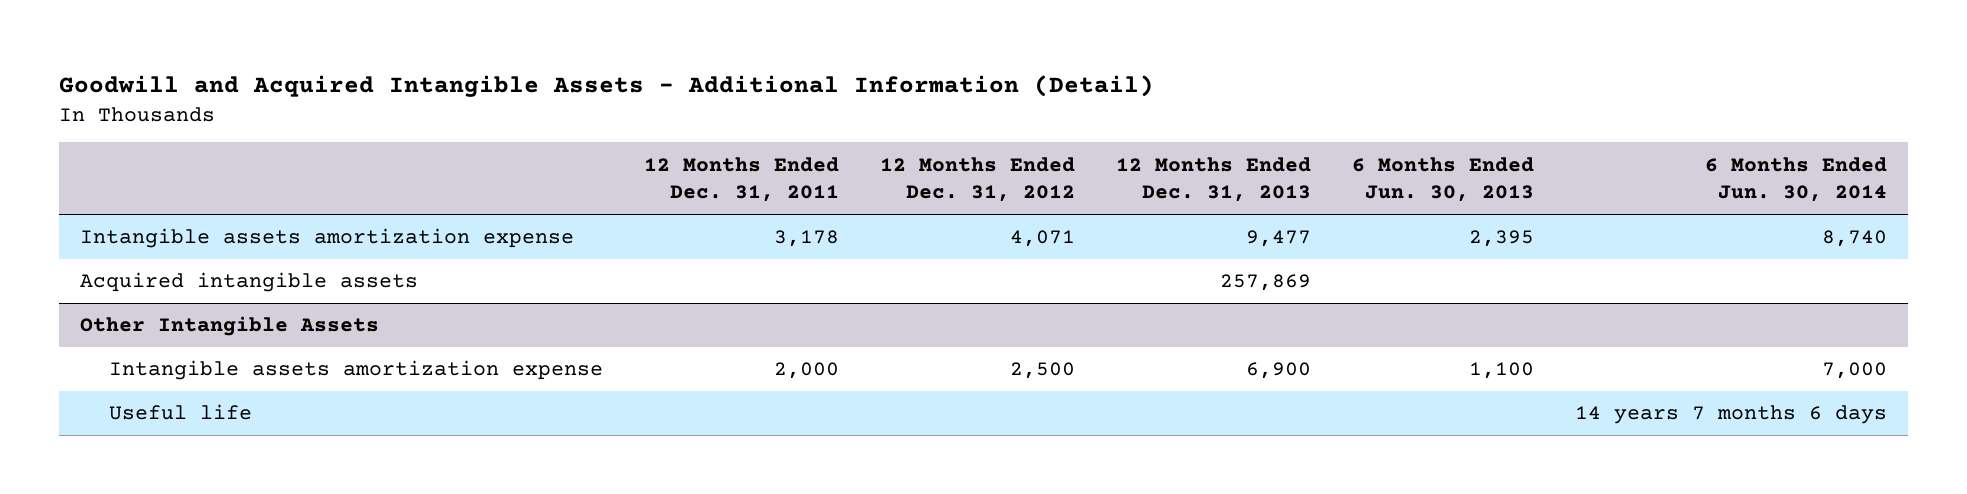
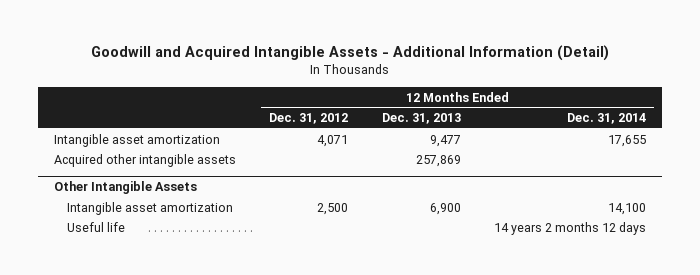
[644,156,840,203] 12 Months Ended Dec. 31, 2011 -> none
[1352,156,1535,203] 6 Months Ended Jun. 30, 2013 -> none
[1705,156,1888,203] 6 Months Ended Jun. 30, 2014 -> none
none -> [566,113,646,125] Dec. 31, 2014
[79,228,574,249] Intangible assets amortization expense -> [54,133,221,147] Intangible asset amortization
[79,272,418,293] Acquired intangible assets -> [54,153,237,167] Acquired other intangible assets
[109,360,604,381] Intangible assets amortization expense -> [66,201,233,215] Intangible asset amortization

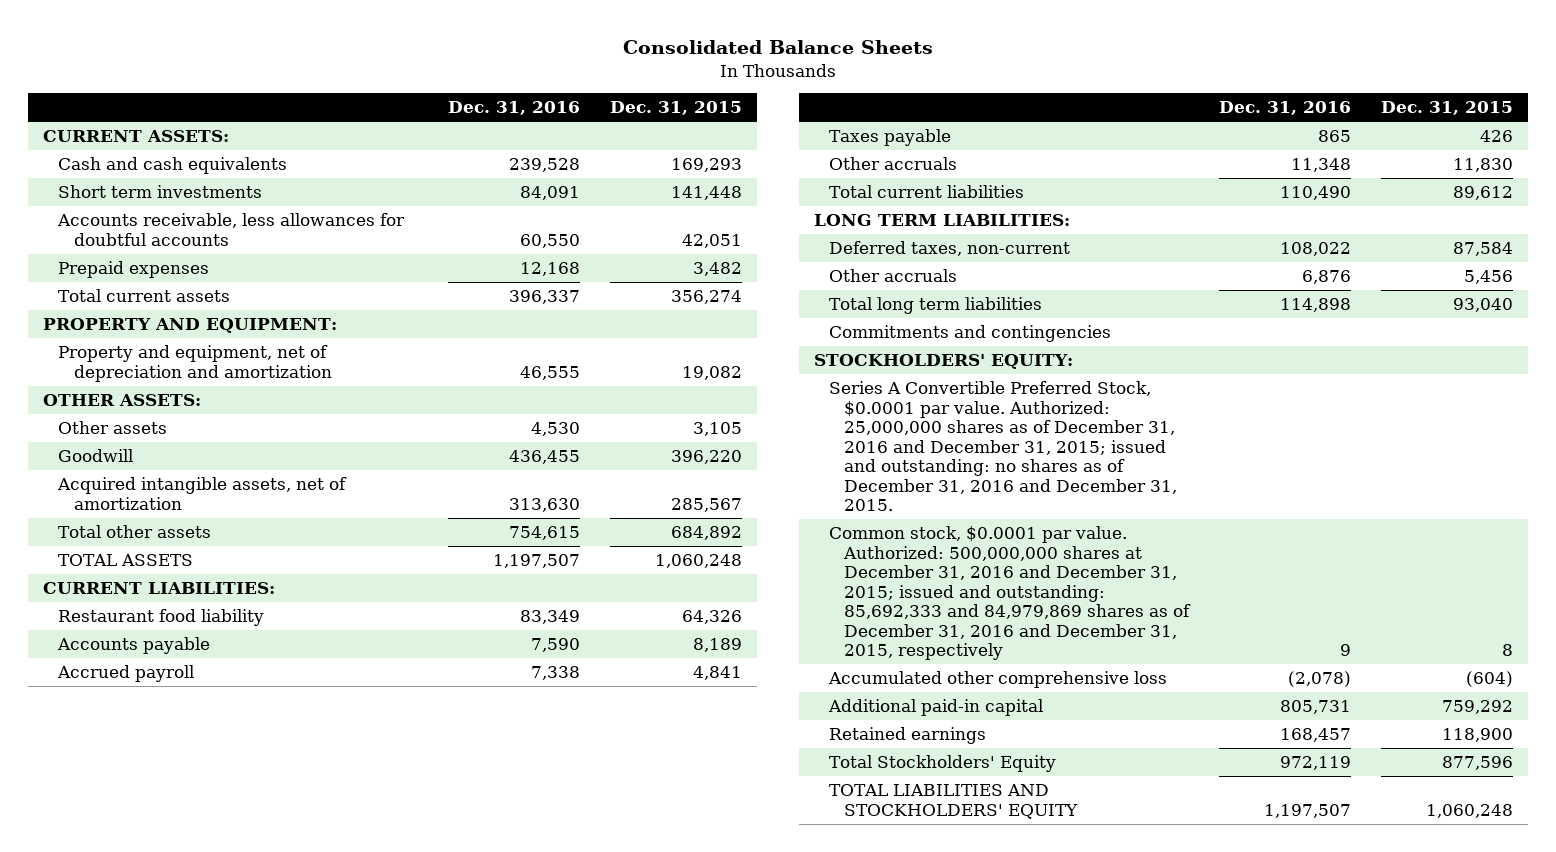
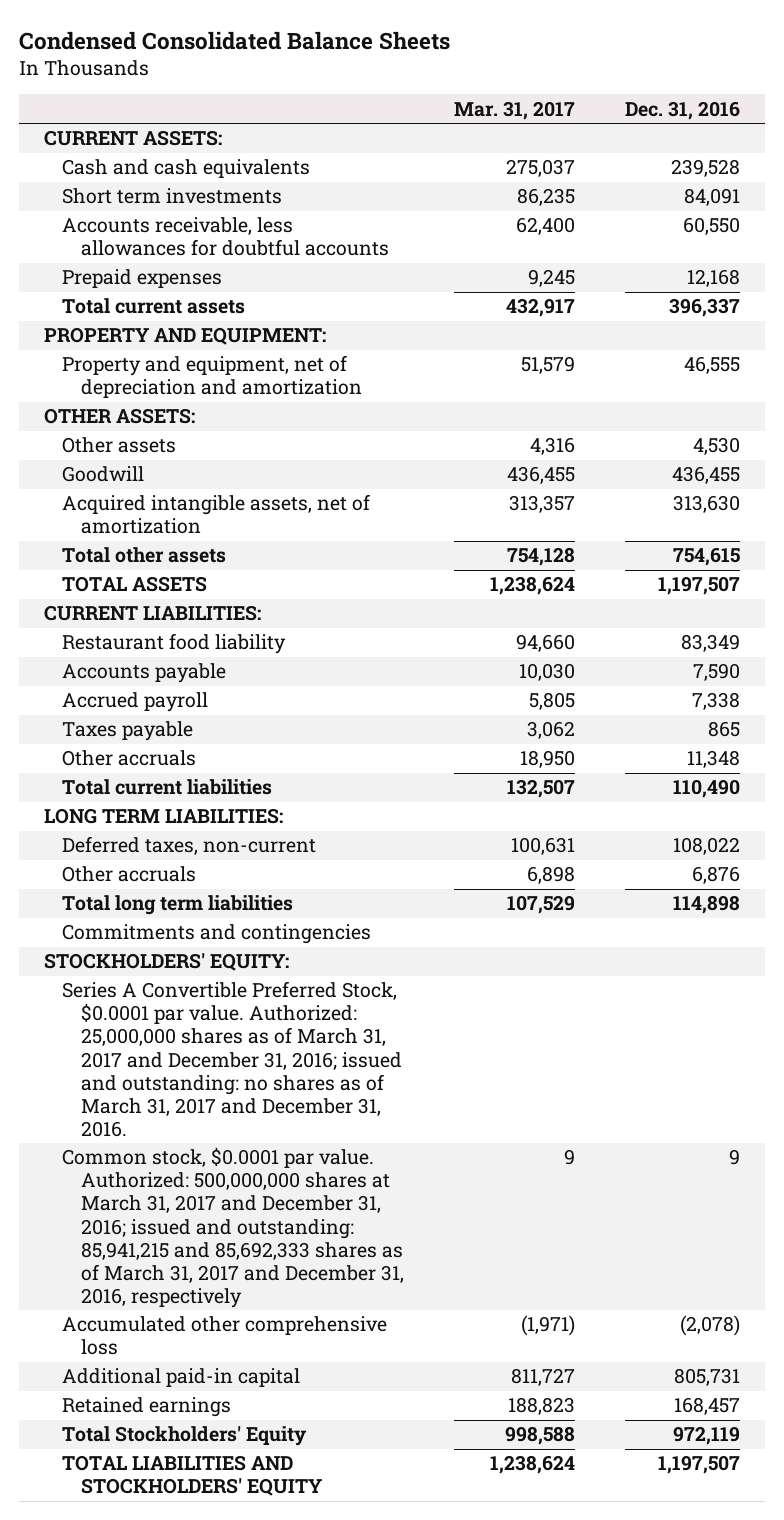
[623,39,934,54] Consolidated Balance Sheets -> [18,30,450,50] Condensed Consolidated Balance Sheets
[610,101,743,116] Dec. 31, 2015 -> none
none -> [453,100,575,120] Mar. 31, 2017
[829,381,1178,512] Series A Convertible Preferred Stock, $0.0001 par value. Authorized: 25,000,000 shares as of December 31, 2016 and December 31, 2015; issued and outstanding: no shares as of December 31, 2016 and December 31, 2015. -> [62,981,402,1137] Series A Convertible Preferred Stock, $0.0001 par value. Authorized: 25,000,000 shares as of March 31, 2017 and December 31, 2016; issued and outstanding: no shares as of March 31, 2017 and December 31, 2016.
[829,526,1192,661] Common stock, $0.0001 par value. Authorized: 500,000,000 shares at December 31, 2016 and December 31, 2015; issued and outstanding: 85,692,333 and 84,979,869 shares as of December 31, 2016 and December 31, 2015, respectively -> [62,1147,404,1308] Common stock, $0.0001 par value. Authorized: 500,000,000 shares at March 31, 2017 and December 31, 2016; issued and outstanding: 85,941,215 and 85,692,333 shares as of March 31, 2017 and December 31, 2016, respectively

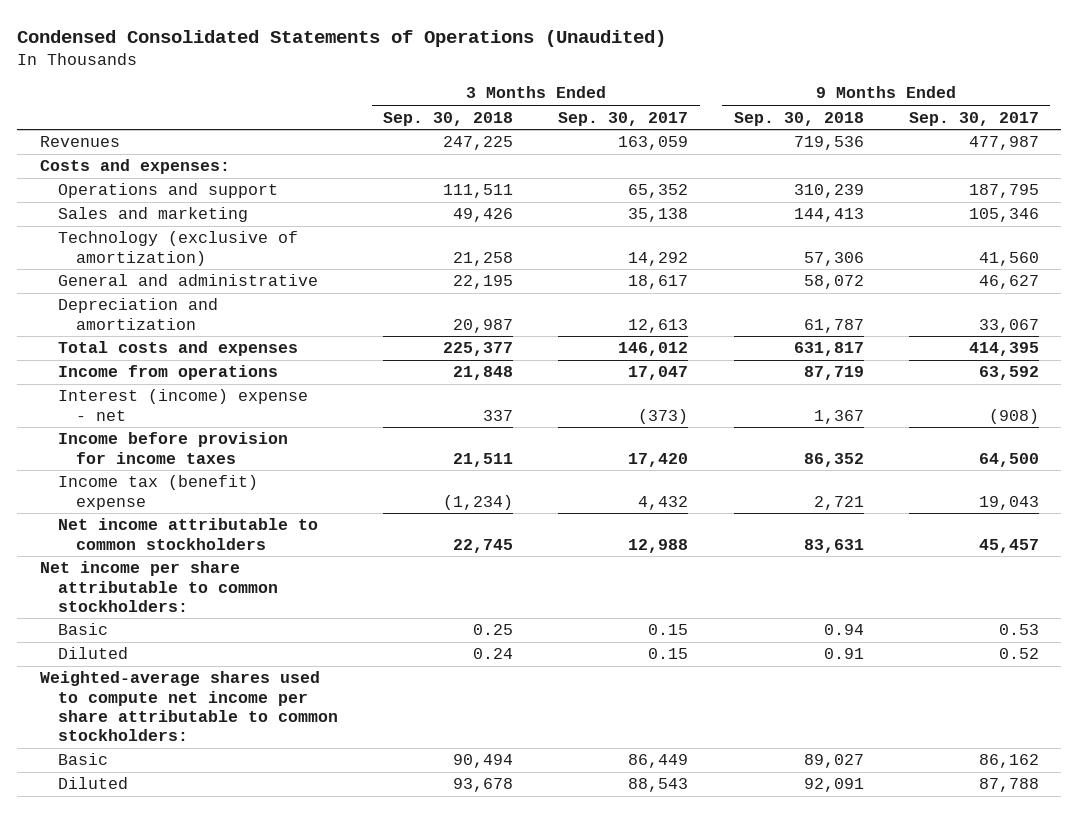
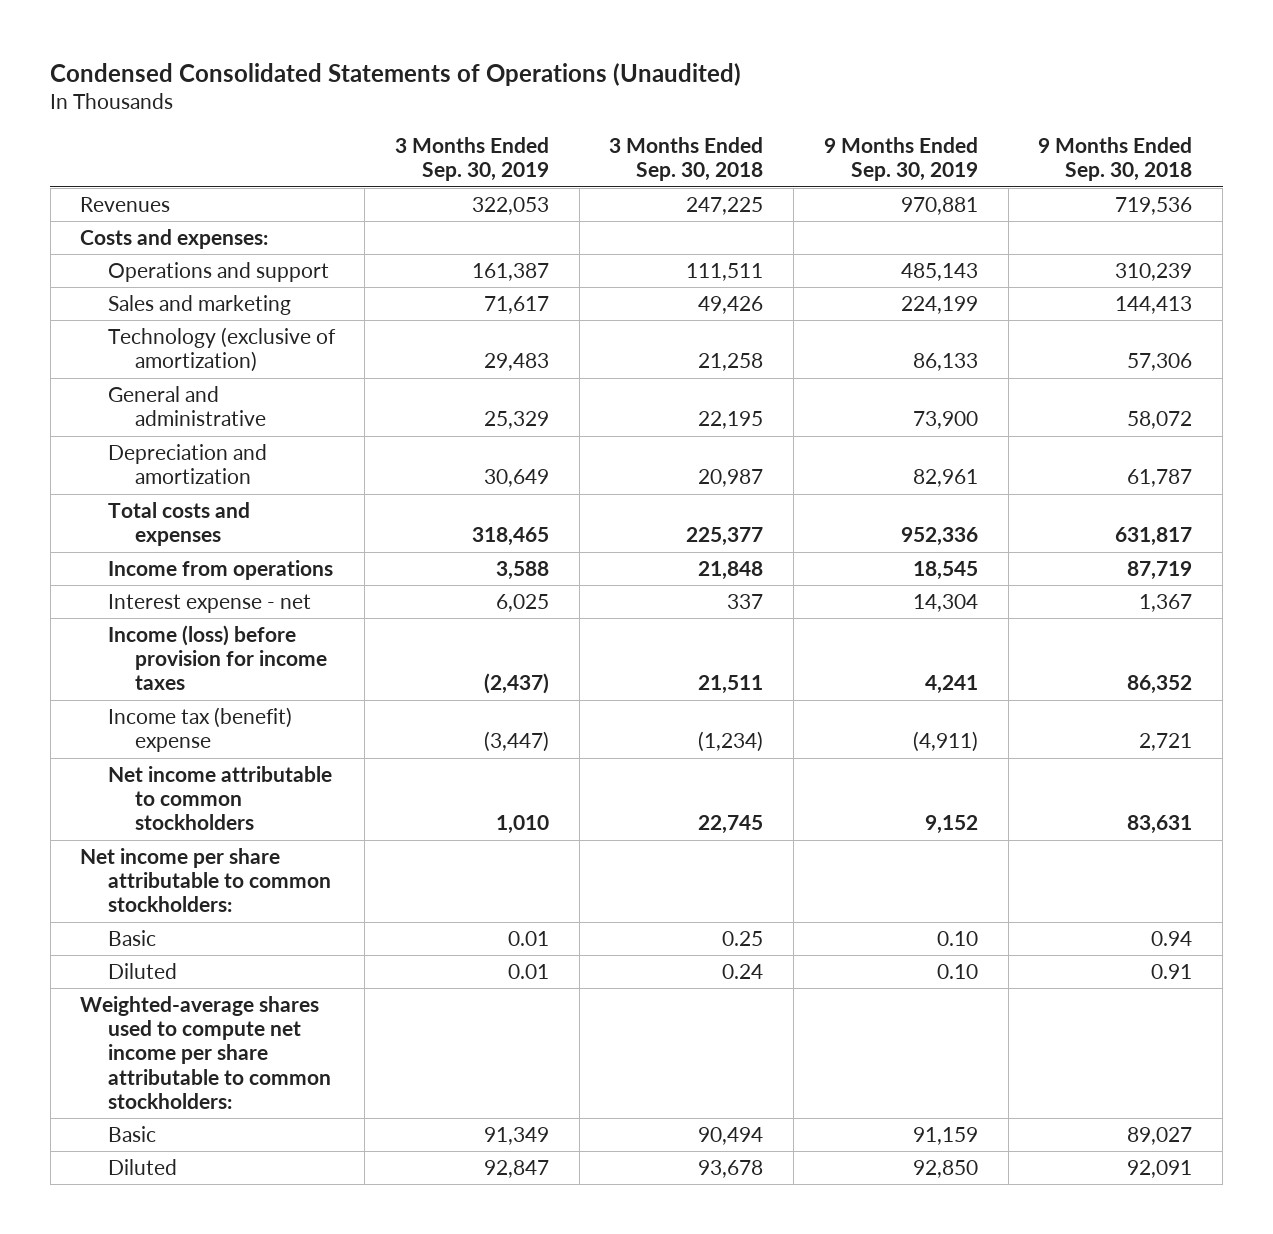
[558,111,689,126] Sep. 30, 2017 -> none
[908,111,1039,126] Sep. 30, 2017 -> none
none -> [395,137,550,182] 3 Months Ended Sep. 30, 2019
none -> [823,137,978,182] 9 Months Ended Sep. 30, 2019
[57,389,308,421] Interest (income) expense - net -> [107,593,311,613] Interest expense - net
[57,432,288,464] Income before provision for income taxes -> [107,624,327,691] Income (loss) before provision for income taxes

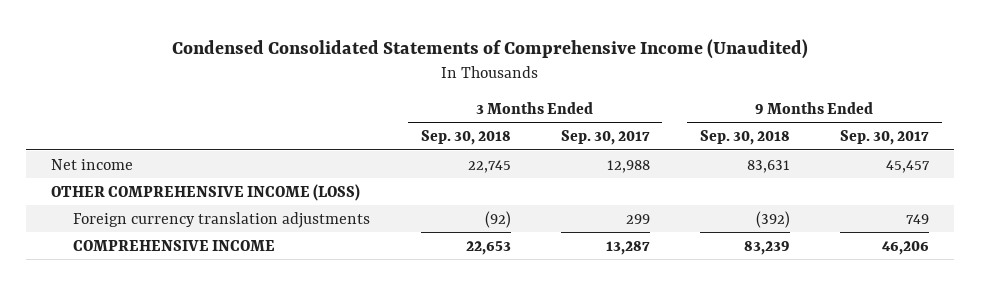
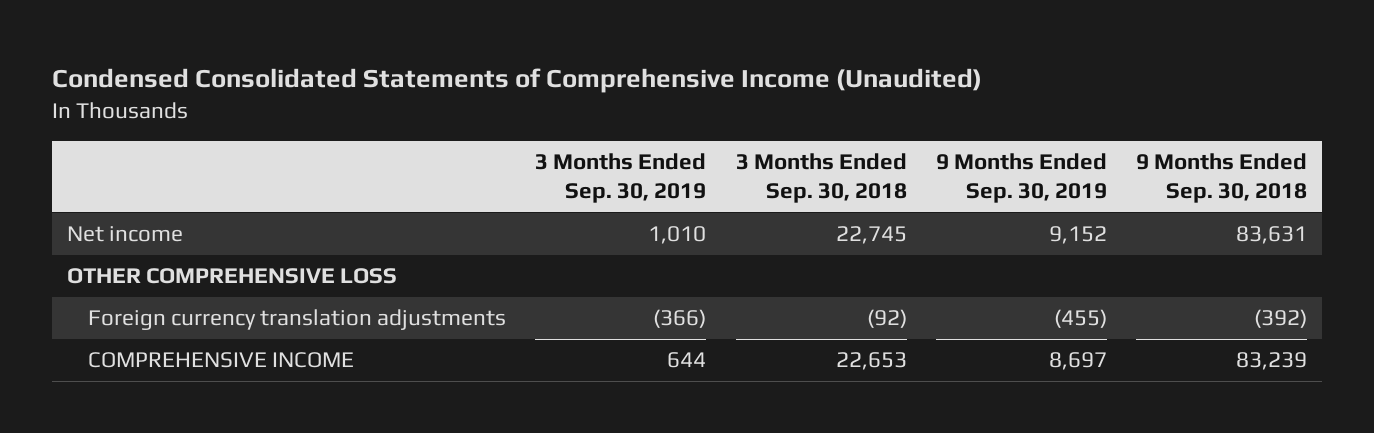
[560,130,650,146] Sep. 30, 2017 -> none
[840,130,930,146] Sep. 30, 2017 -> none
none -> [535,152,707,203] 3 Months Ended Sep. 30, 2019
none -> [936,152,1108,203] 9 Months Ended Sep. 30, 2019
[51,183,361,201] OTHER COMPREHENSIVE INCOME (LOSS) -> [66,268,397,285] OTHER COMPREHENSIVE LOSS

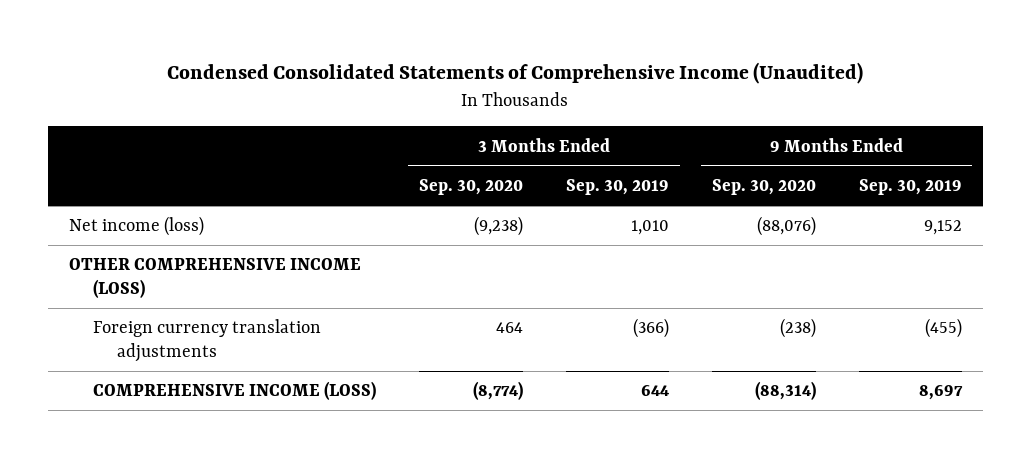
[735,152,907,203] 3 Months Ended Sep. 30, 2018 -> none
[1136,152,1308,203] 9 Months Ended Sep. 30, 2018 -> none
none -> [418,179,523,196] Sep. 30, 2020
none -> [711,179,816,196] Sep. 30, 2020
[66,226,183,243] Net income -> [69,216,205,237] Net income (loss)
[66,268,397,285] OTHER COMPREHENSIVE LOSS -> [69,258,362,298] OTHER COMPREHENSIVE INCOME (LOSS)
[88,352,355,369] COMPREHENSIVE INCOME -> [92,381,376,401] COMPREHENSIVE INCOME (LOSS)

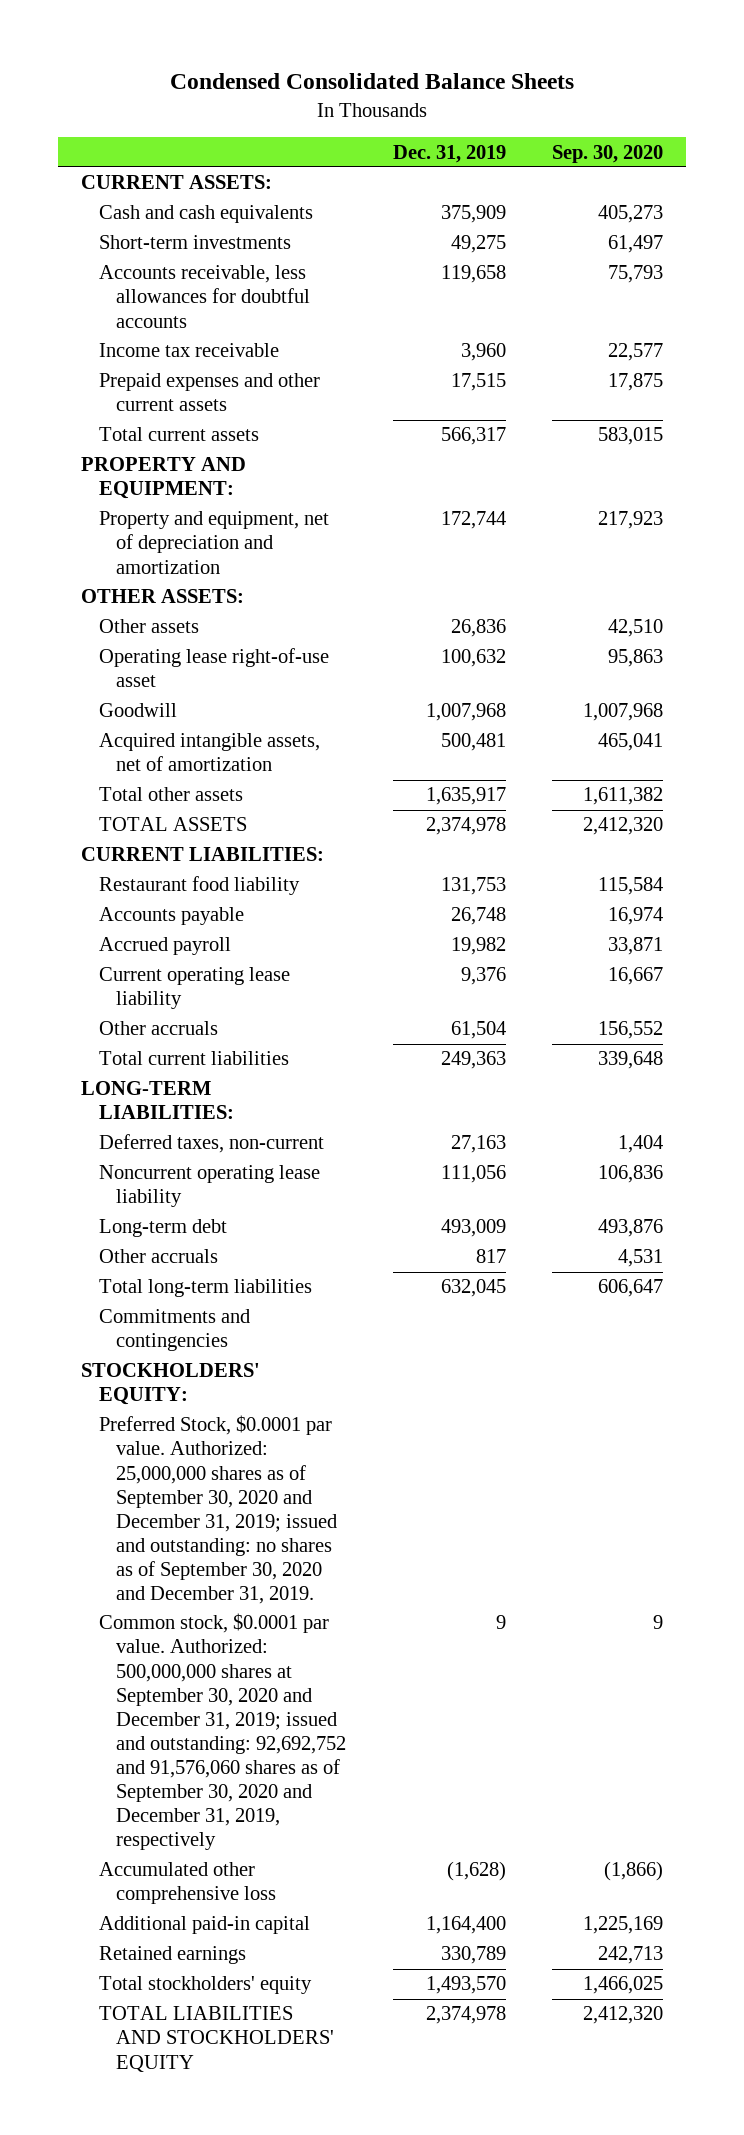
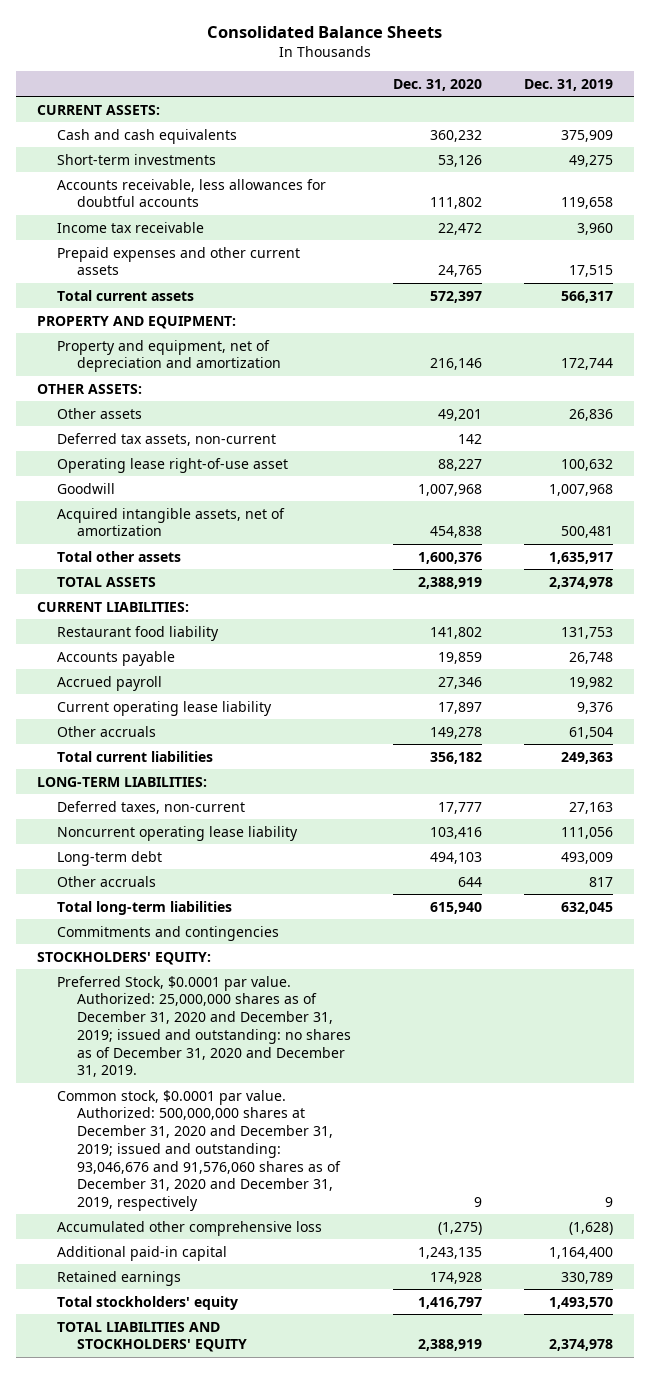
[170,73,575,90] Condensed Consolidated Balance Sheets -> [206,25,442,38] Consolidated Balance Sheets
[552,144,664,163] Sep. 30, 2020 -> none
none -> [392,79,482,92] Dec. 31, 2020
none -> [56,432,276,446] Deferred tax assets, non-current
[98,1415,338,1605] Preferred Stock, $0.0001 par value. Authorized: 25,000,000 shares as of September 30, 2020 and December 31, 2019; issued and outstanding: no shares as of September 30, 2020 and December 31, 2019. -> [56,975,351,1078] Preferred Stock, $0.0001 par value. Authorized: 25,000,000 shares as of December 31, 2020 and December 31, 2019; issued and outstanding: no shares as of December 31, 2020 and December 31, 2019.
[98,1613,347,1851] Common stock, $0.0001 par value. Authorized: 500,000,000 shares at September 30, 2020 and December 31, 2019; issued and outstanding: 92,692,752 and 91,576,060 shares as of September 30, 2020 and December 31, 2019, respectively -> [56,1089,341,1211] Common stock, $0.0001 par value. Authorized: 500,000,000 shares at December 31, 2020 and December 31, 2019; issued and outstanding: 93,046,676 and 91,576,060 shares as of December 31, 2020 and December 31, 2019, respectively

